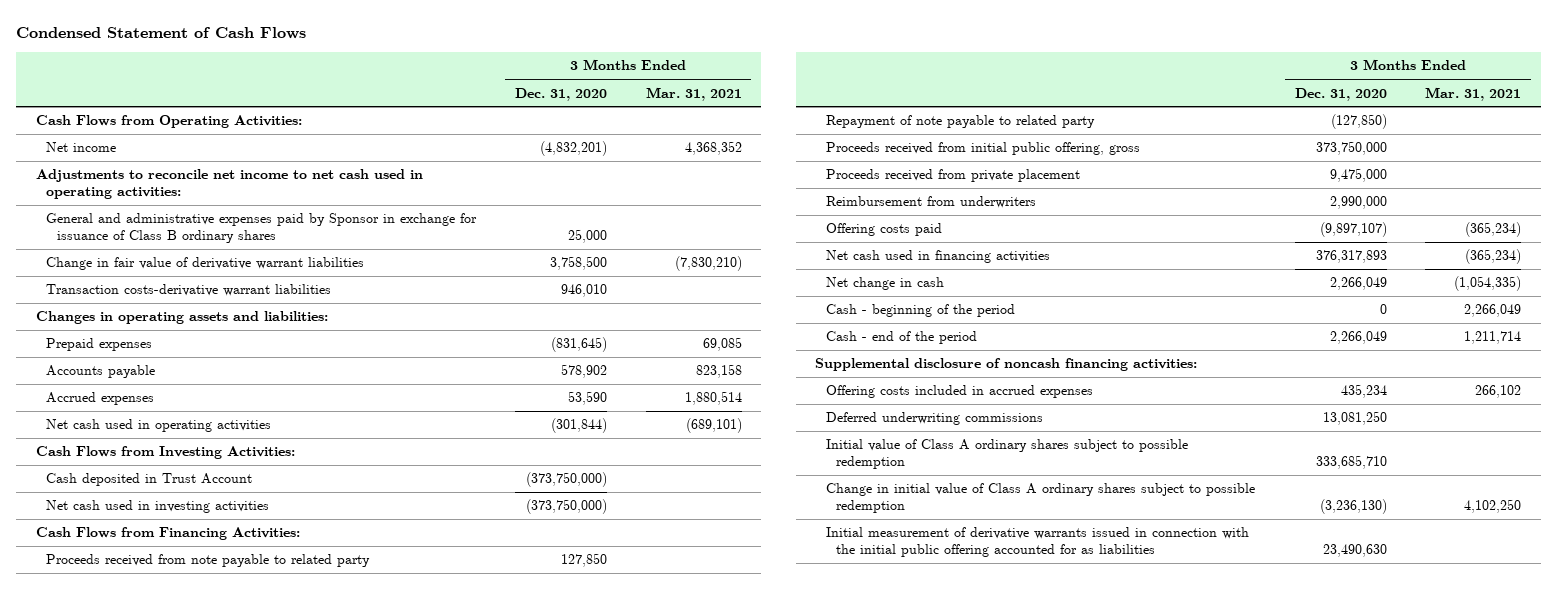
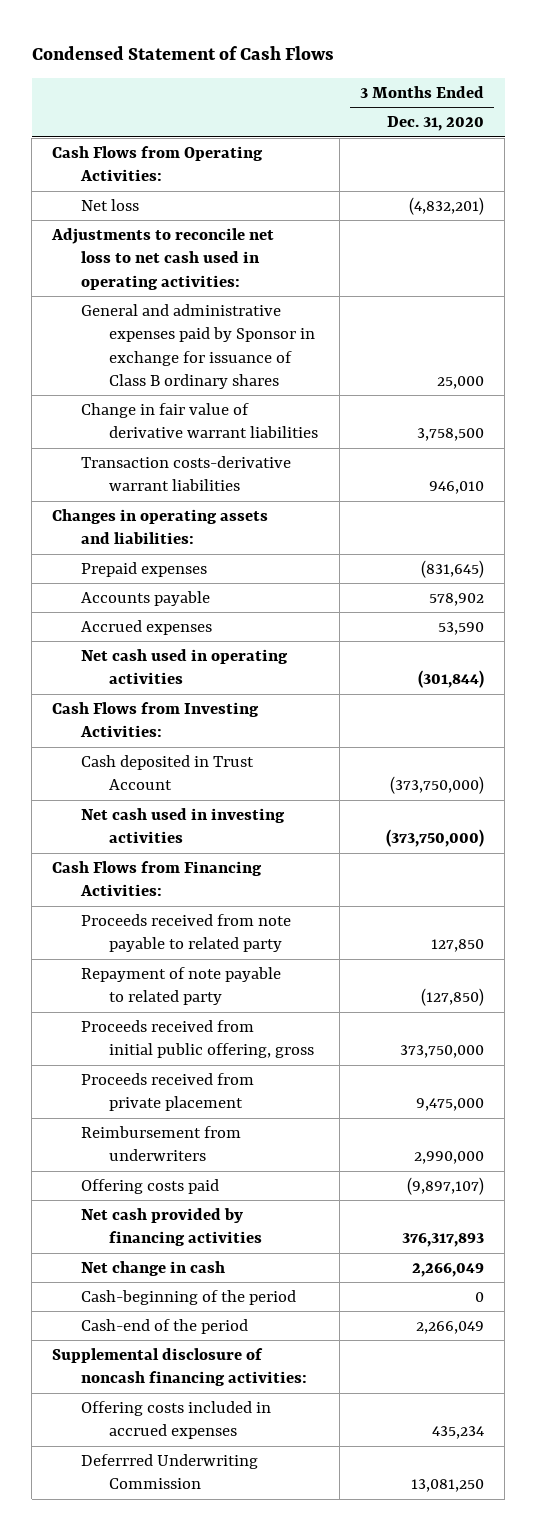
[645,86,742,101] Mar. 31, 2021 -> none
[46,142,117,153] Net income -> [80,198,139,211] Net loss
[35,169,423,200] Adjustments to reconcile net income to net cash used in operating activities: -> [51,227,275,290] Adjustments to reconcile net loss to net cash used in operating activities:
[825,250,1050,264] Net cash used in financing activities -> [80,1207,263,1247] Net cash provided by financing activities
[825,304,1015,318] Cash - beginning of the period -> [80,1289,296,1305] Cash-beginning of the period
[825,331,977,345] Cash - end of the period -> [80,1318,248,1334] Cash-end of the period
[825,439,1188,470] Initial value of Class A ordinary shares subject to possible redemption -> none
[825,483,1255,514] Change in initial value of Class A ordinary shares subject to possible redemption -> none
[825,527,1249,558] Initial measurement of derivative warrants issued in connection with the initial public offering accounted for as liabilities -> none
[825,412,1043,426] Deferred underwriting commissions -> [80,1453,258,1490] Deferrred Underwriting Commission

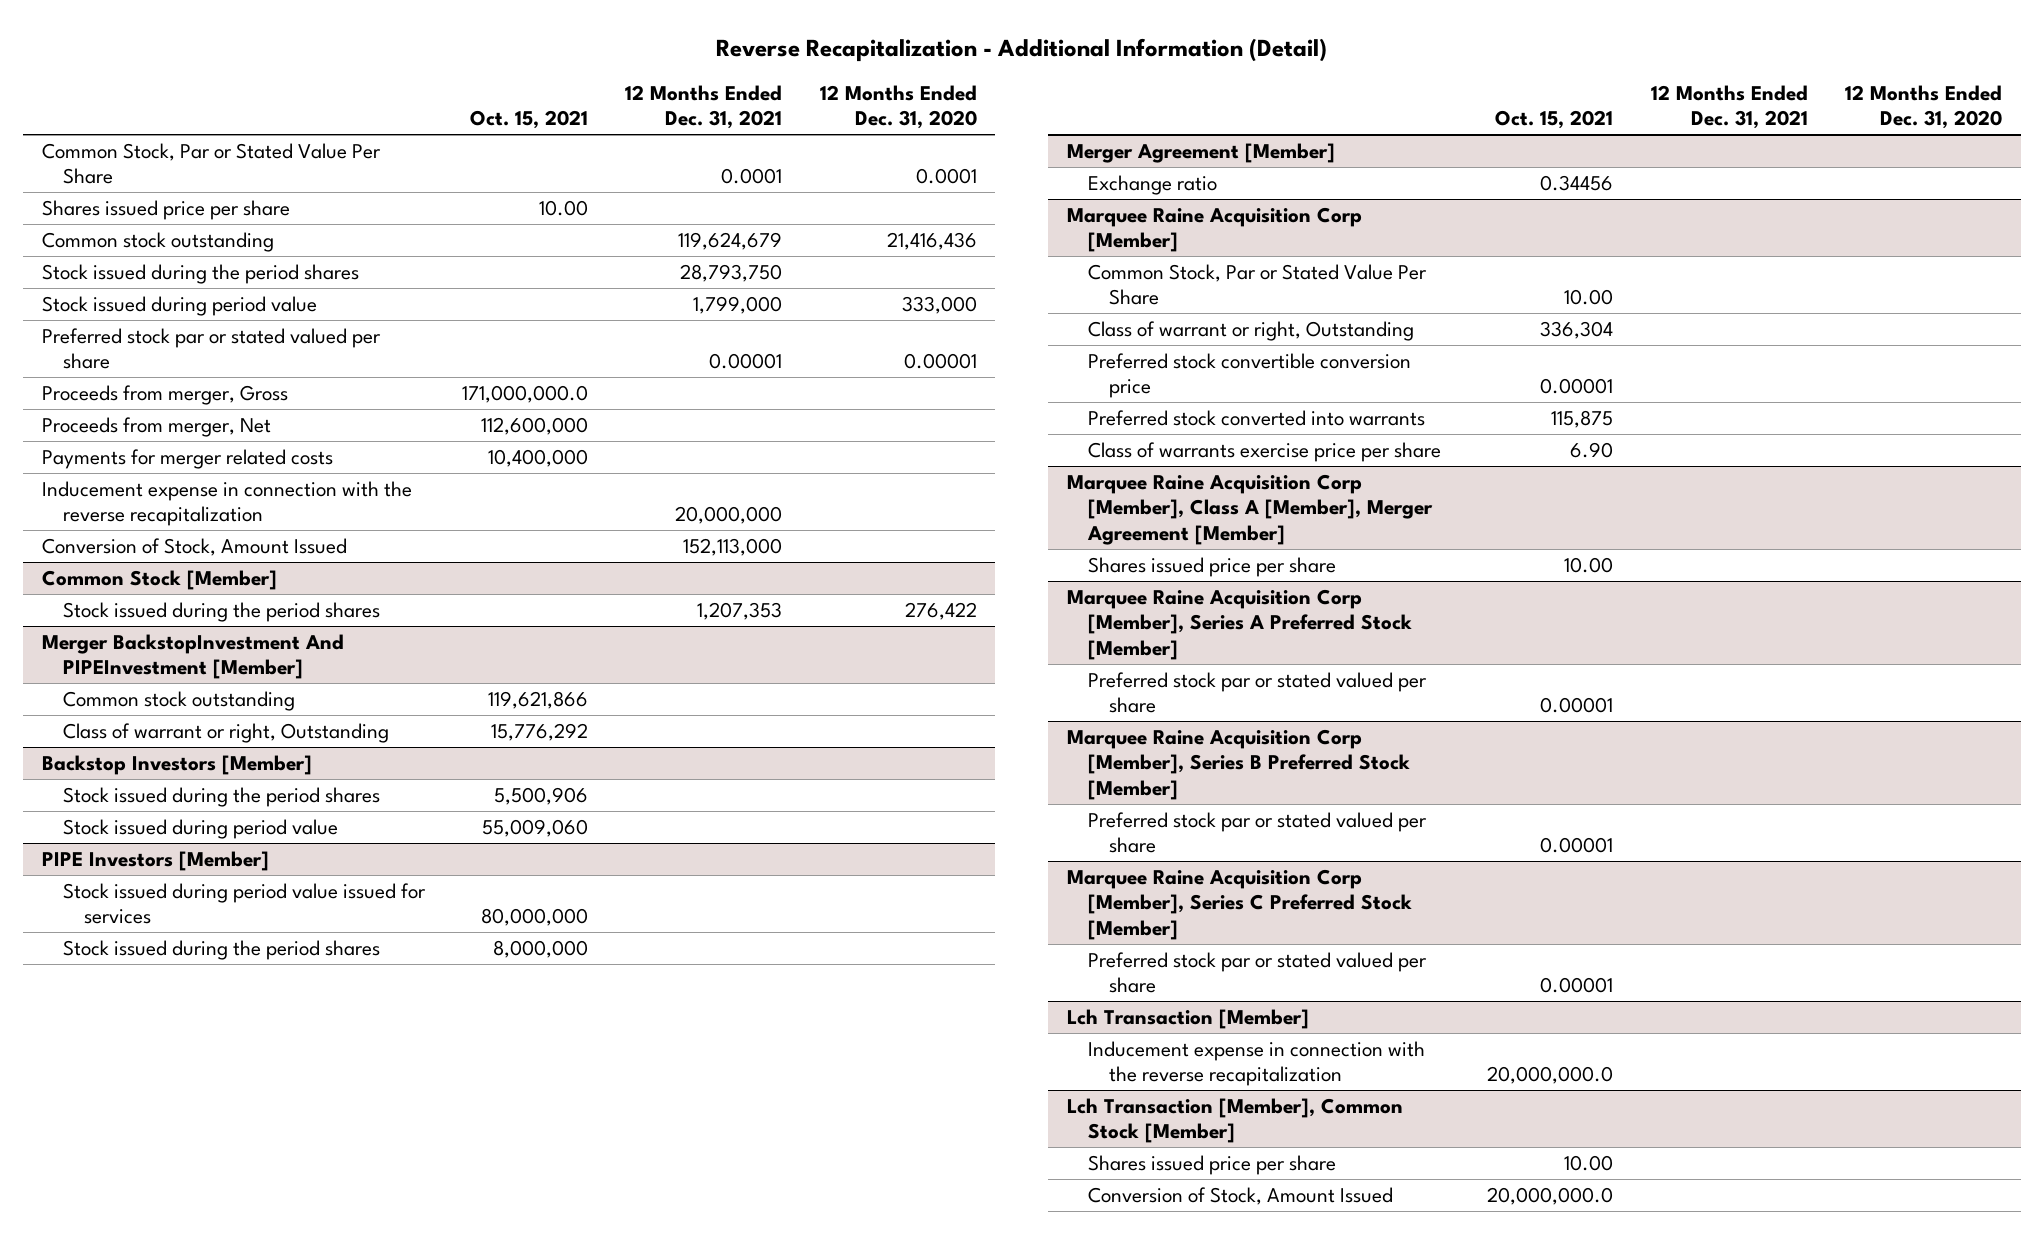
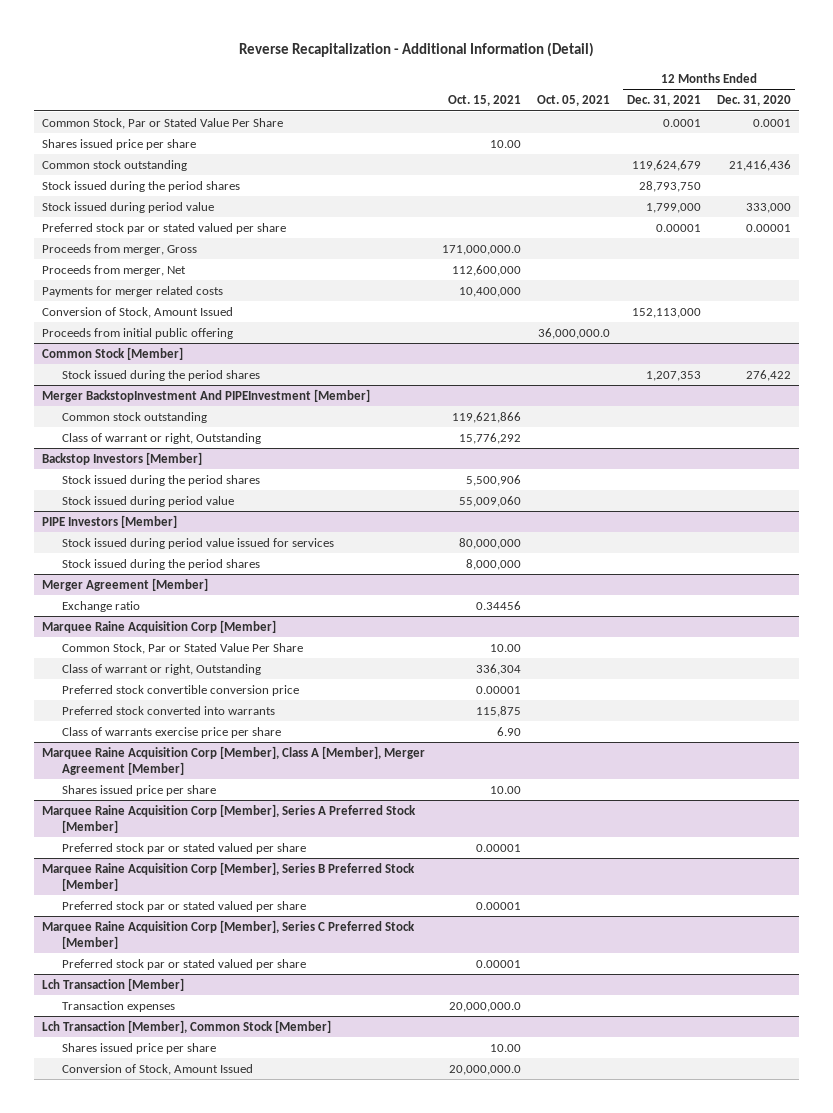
none -> [537,95,611,107] Oct. 05, 2021
[41,481,412,527] Inducement expense in connection with the reverse recapitalization -> none
none -> [42,328,234,340] Proceeds from initial public offering
[1087,1041,1425,1087] Inducement expense in connection with the reverse recapitalization -> none
none -> [61,1001,175,1013] Transaction expenses

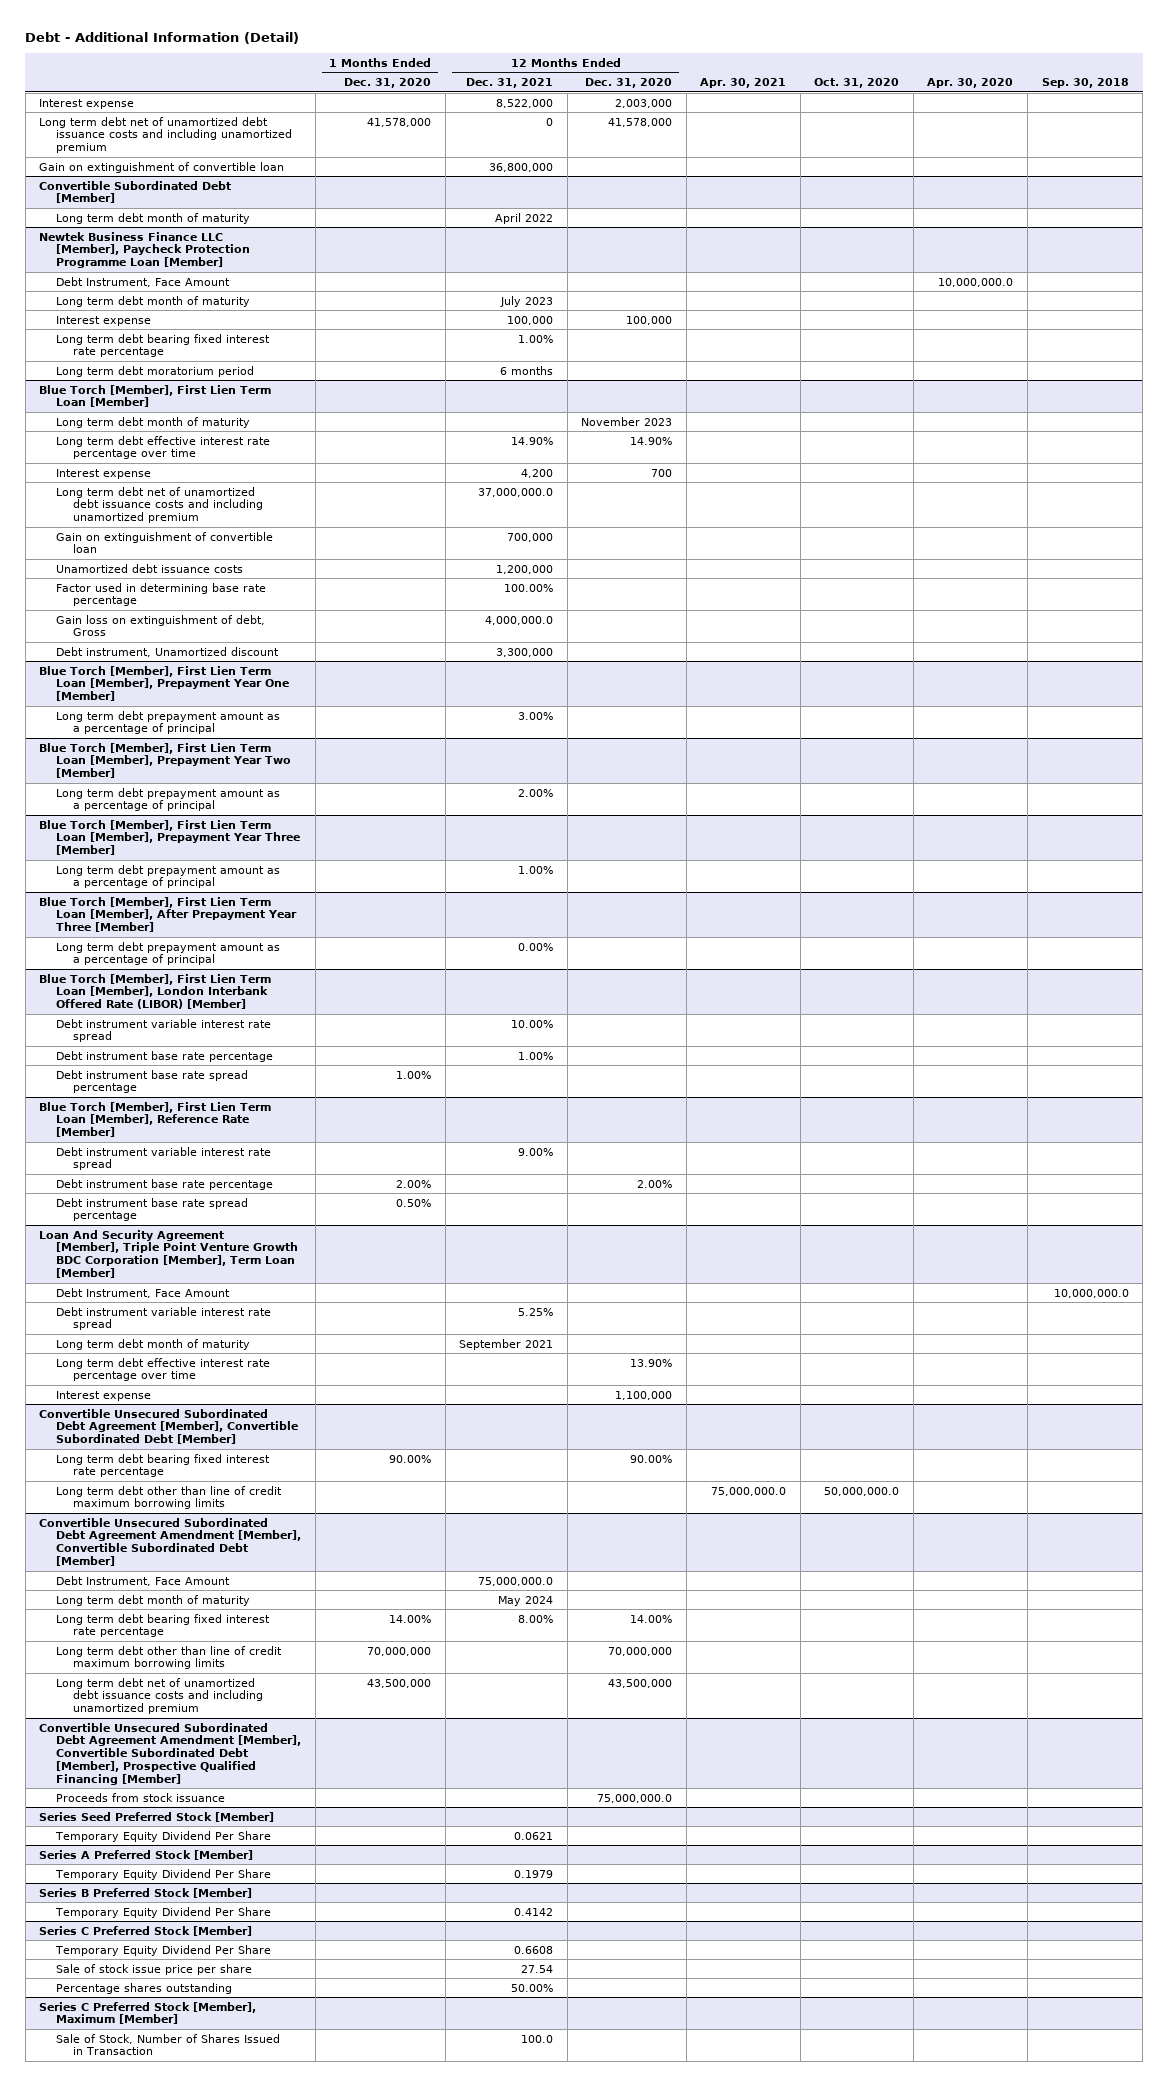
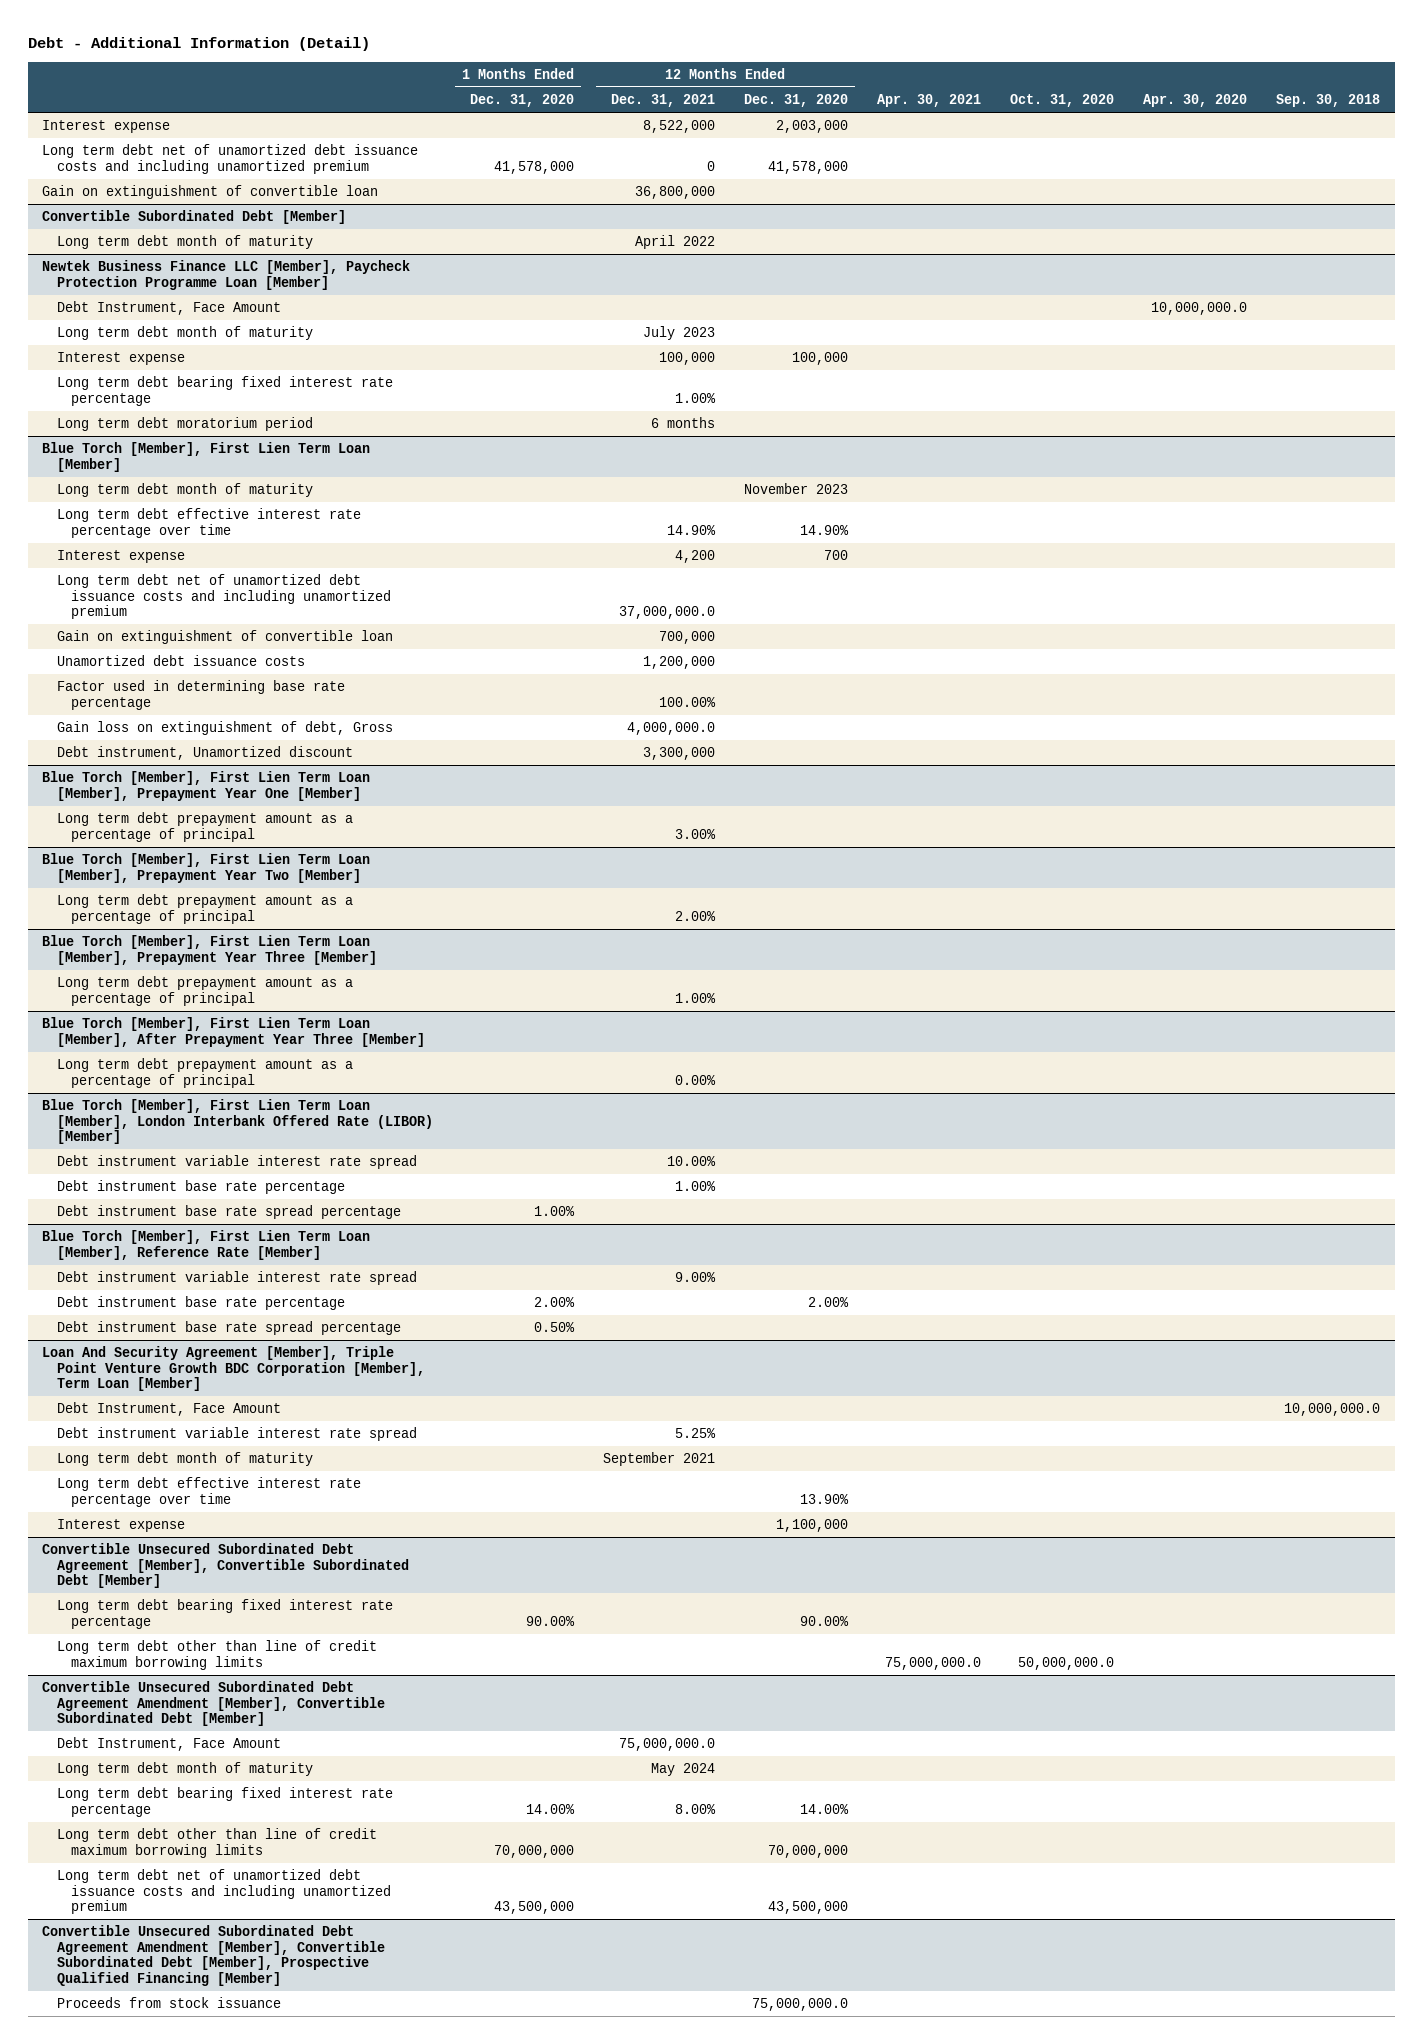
[39,1811,275,1822] Series Seed Preferred Stock [Member] -> none
[55,1830,272,1842] Temporary Equity Dividend Per Share -> none
[39,1849,254,1860] Series A Preferred Stock [Member] -> none
[55,1868,272,1880] Temporary Equity Dividend Per Share -> none
[39,1887,253,1898] Series B Preferred Stock [Member] -> none
[55,1906,272,1918] Temporary Equity Dividend Per Share -> none
[39,1925,253,1936] Series C Preferred Stock [Member] -> none
[55,1944,272,1956] Temporary Equity Dividend Per Share -> none
[56,1963,253,1975] Sale of stock issue price per share -> none
[56,1982,233,1994] Percentage shares outstanding -> none
[39,2001,257,2025] Series C Preferred Stock [Member], Maximum [Member] -> none
[56,2033,281,2056] Sale of Stock, Number of Shares Issued in Transaction -> none

